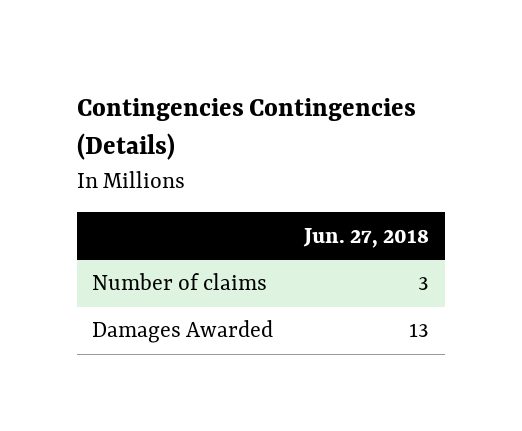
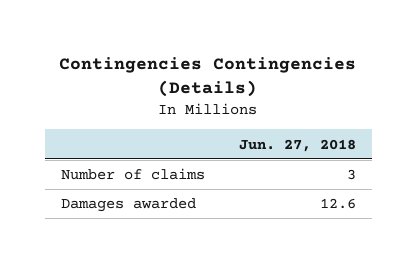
[92,320,274,344] Damages Awarded -> [61,198,197,213] Damages awarded
[409,323,430,338] 13 -> [319,198,356,210] 12.6

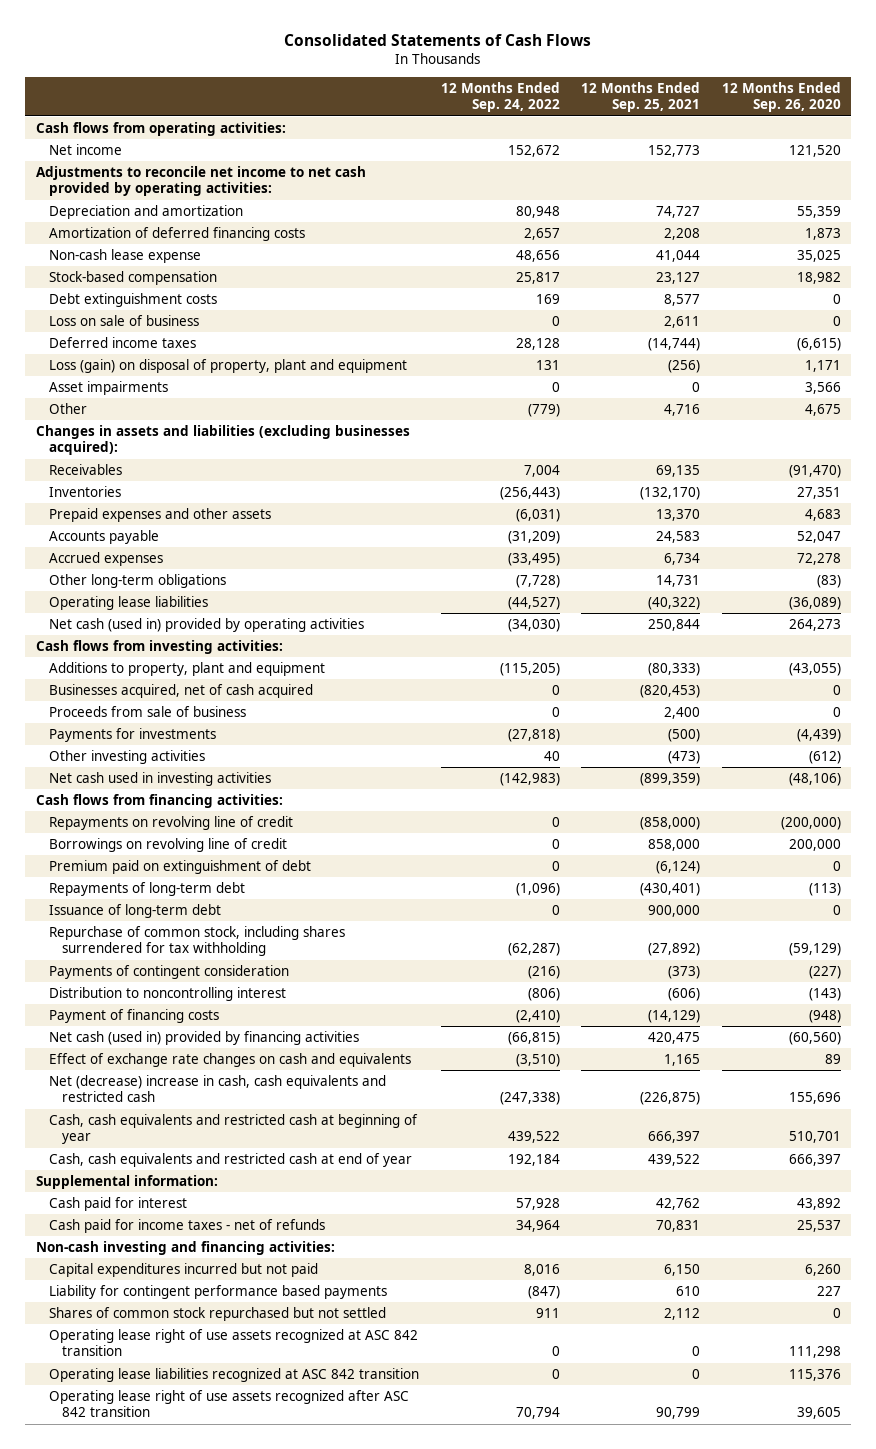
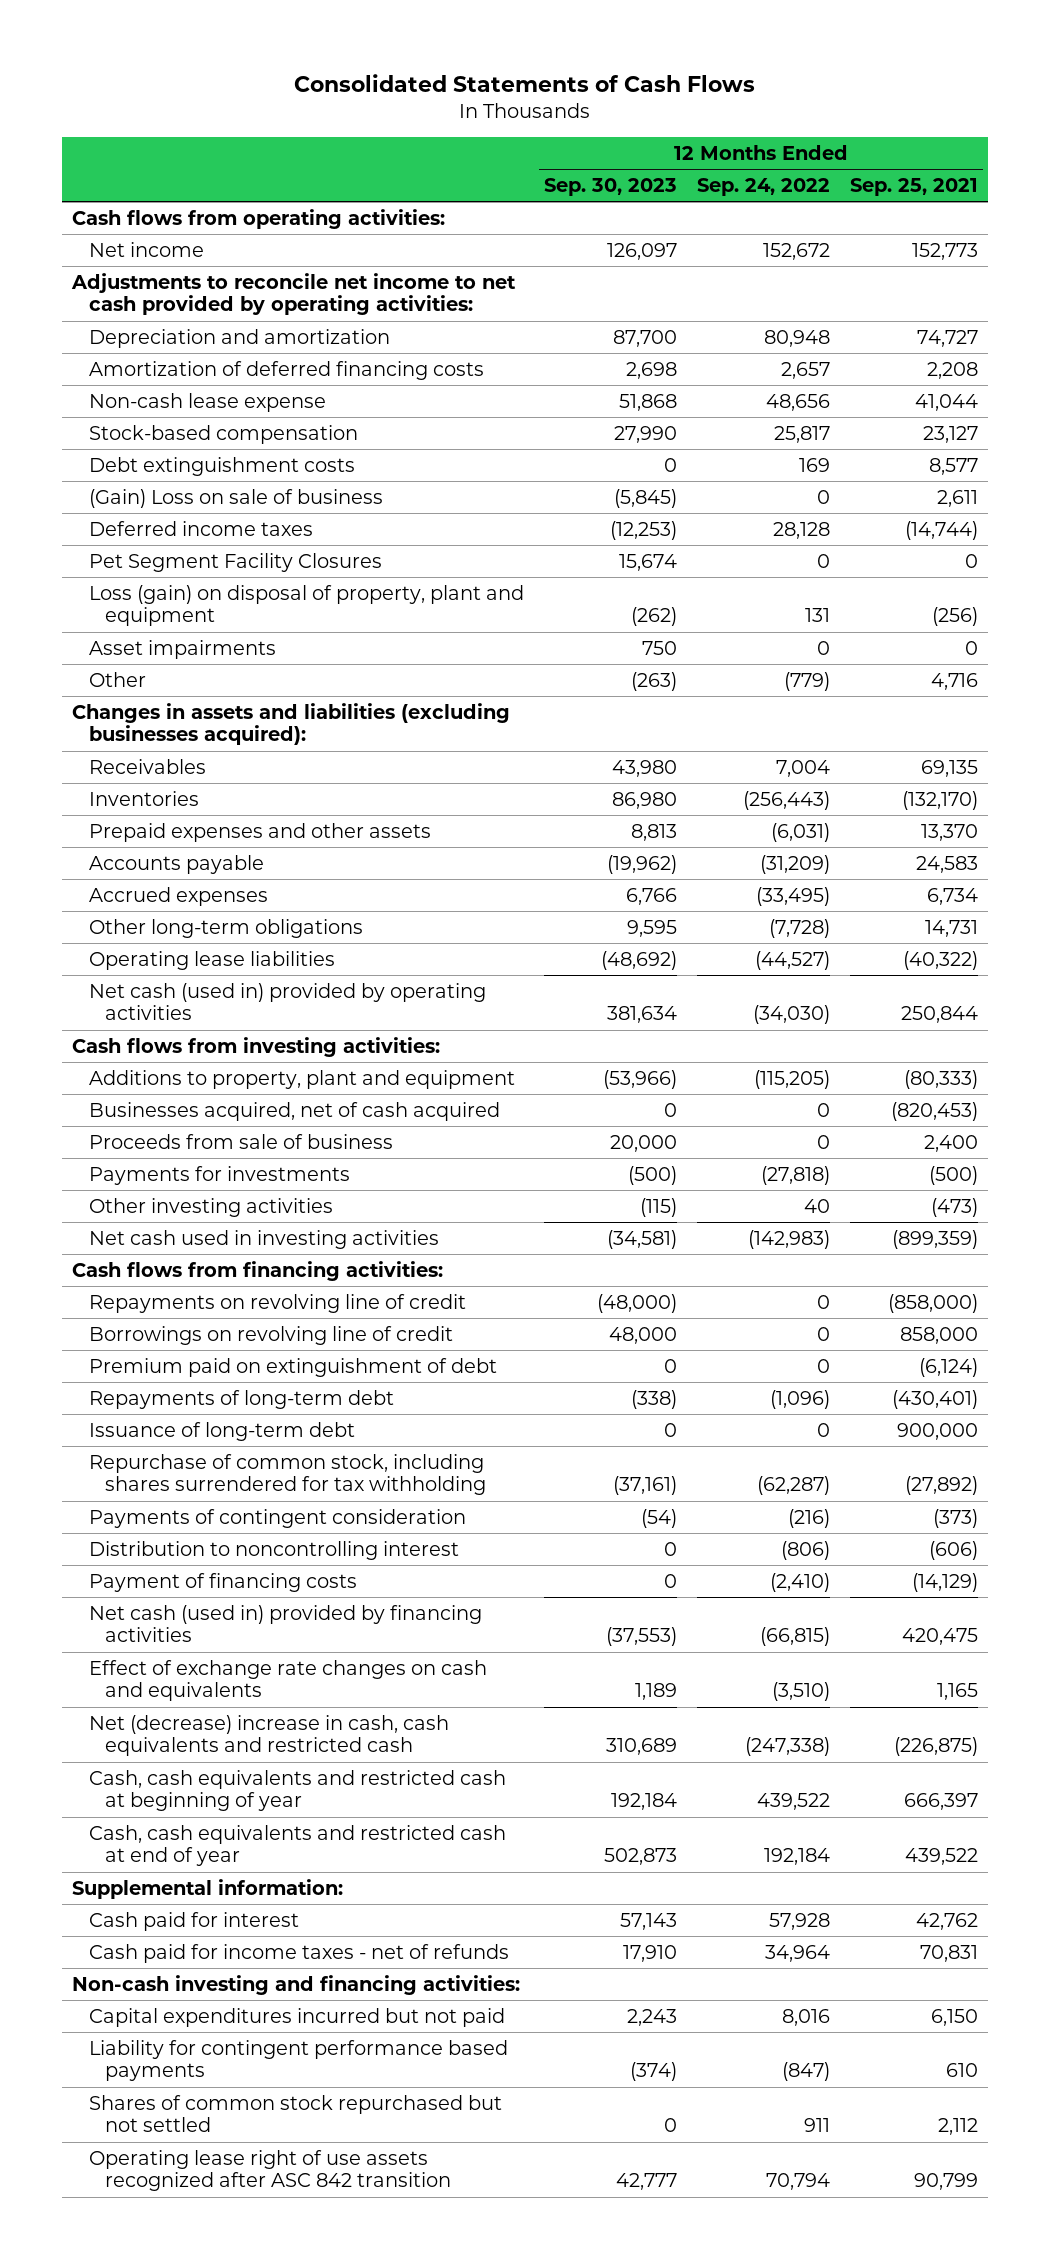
[721,81,841,113] 12 Months Ended Sep. 26, 2020 -> none
none -> [543,177,677,196] Sep. 30, 2023
[49,314,200,326] Loss on sale of business -> [88,488,383,508] (Gain) Loss on sale of business
none -> [88,552,382,572] Pet Segment Facility Closures
[49,1328,419,1357] Operating lease right of use assets recognized at ASC 842 transition -> none
[49,1367,420,1382] Operating lease liabilities recognized at ASC 842 transition -> none

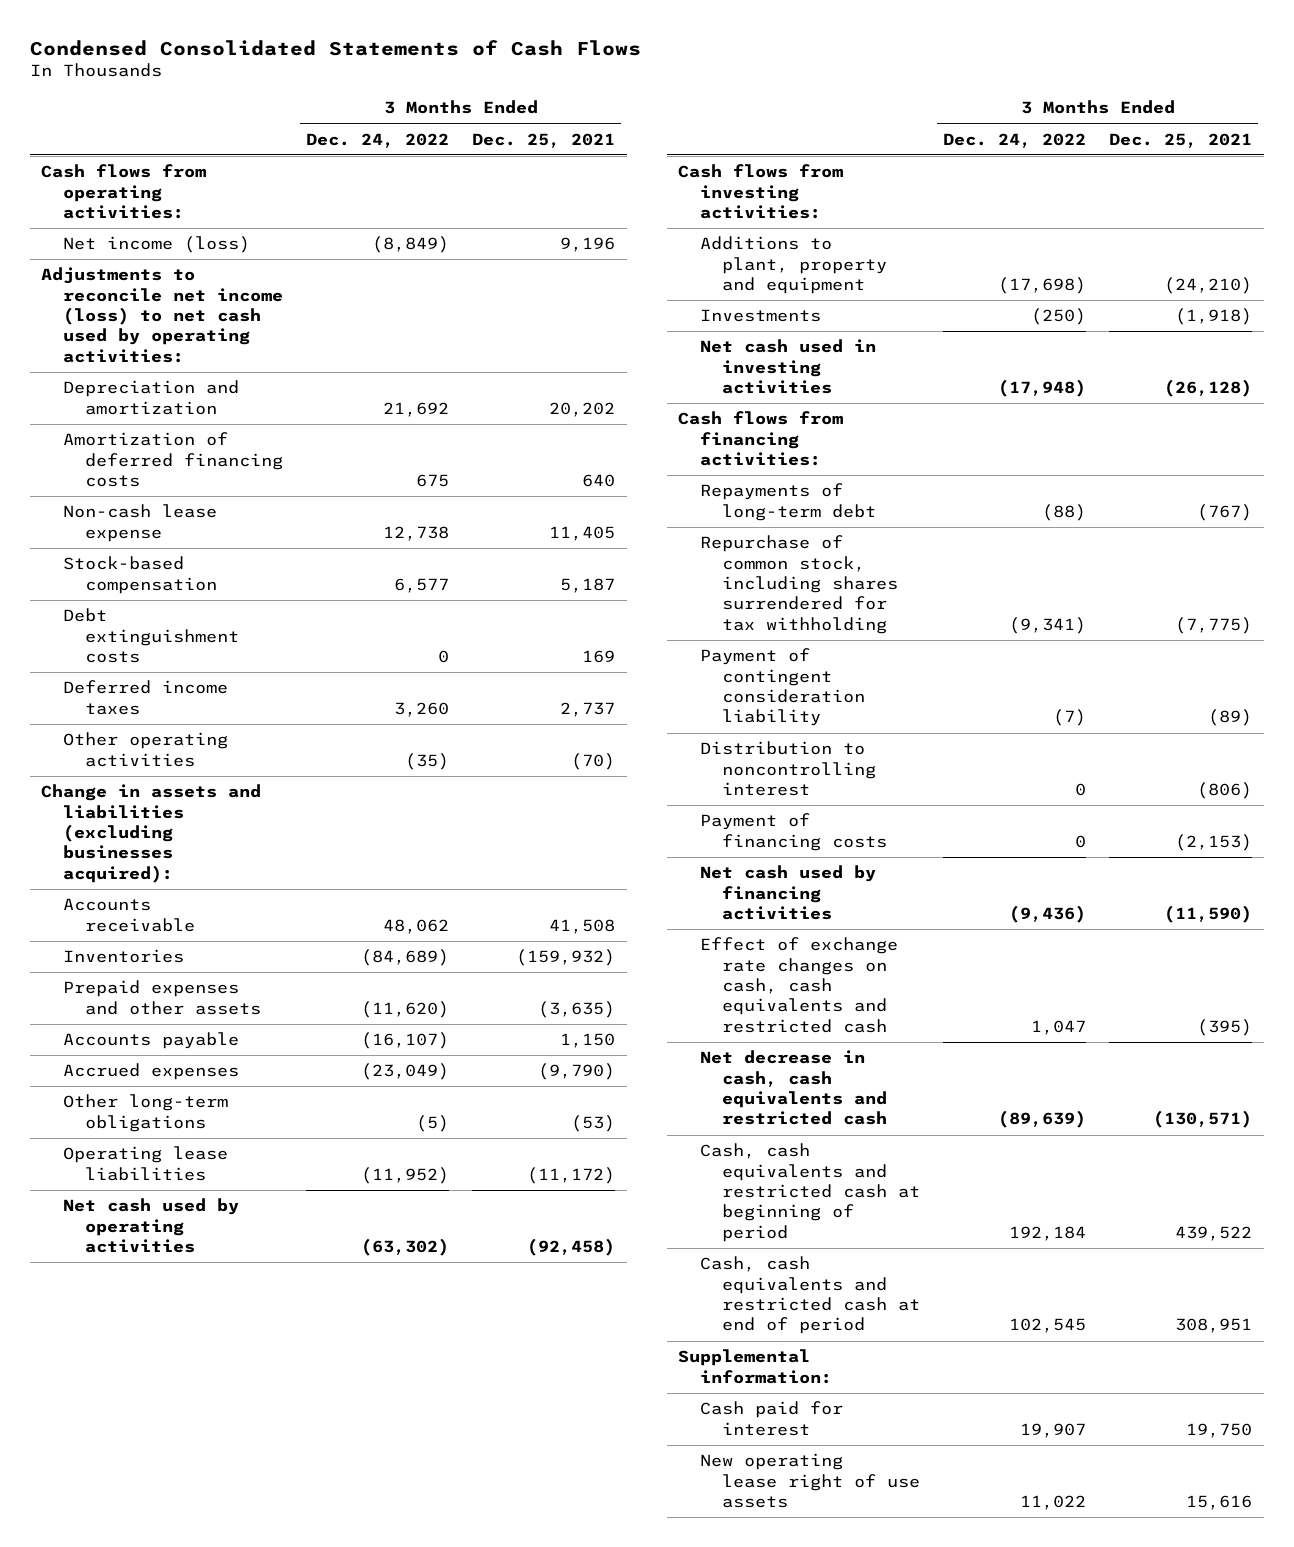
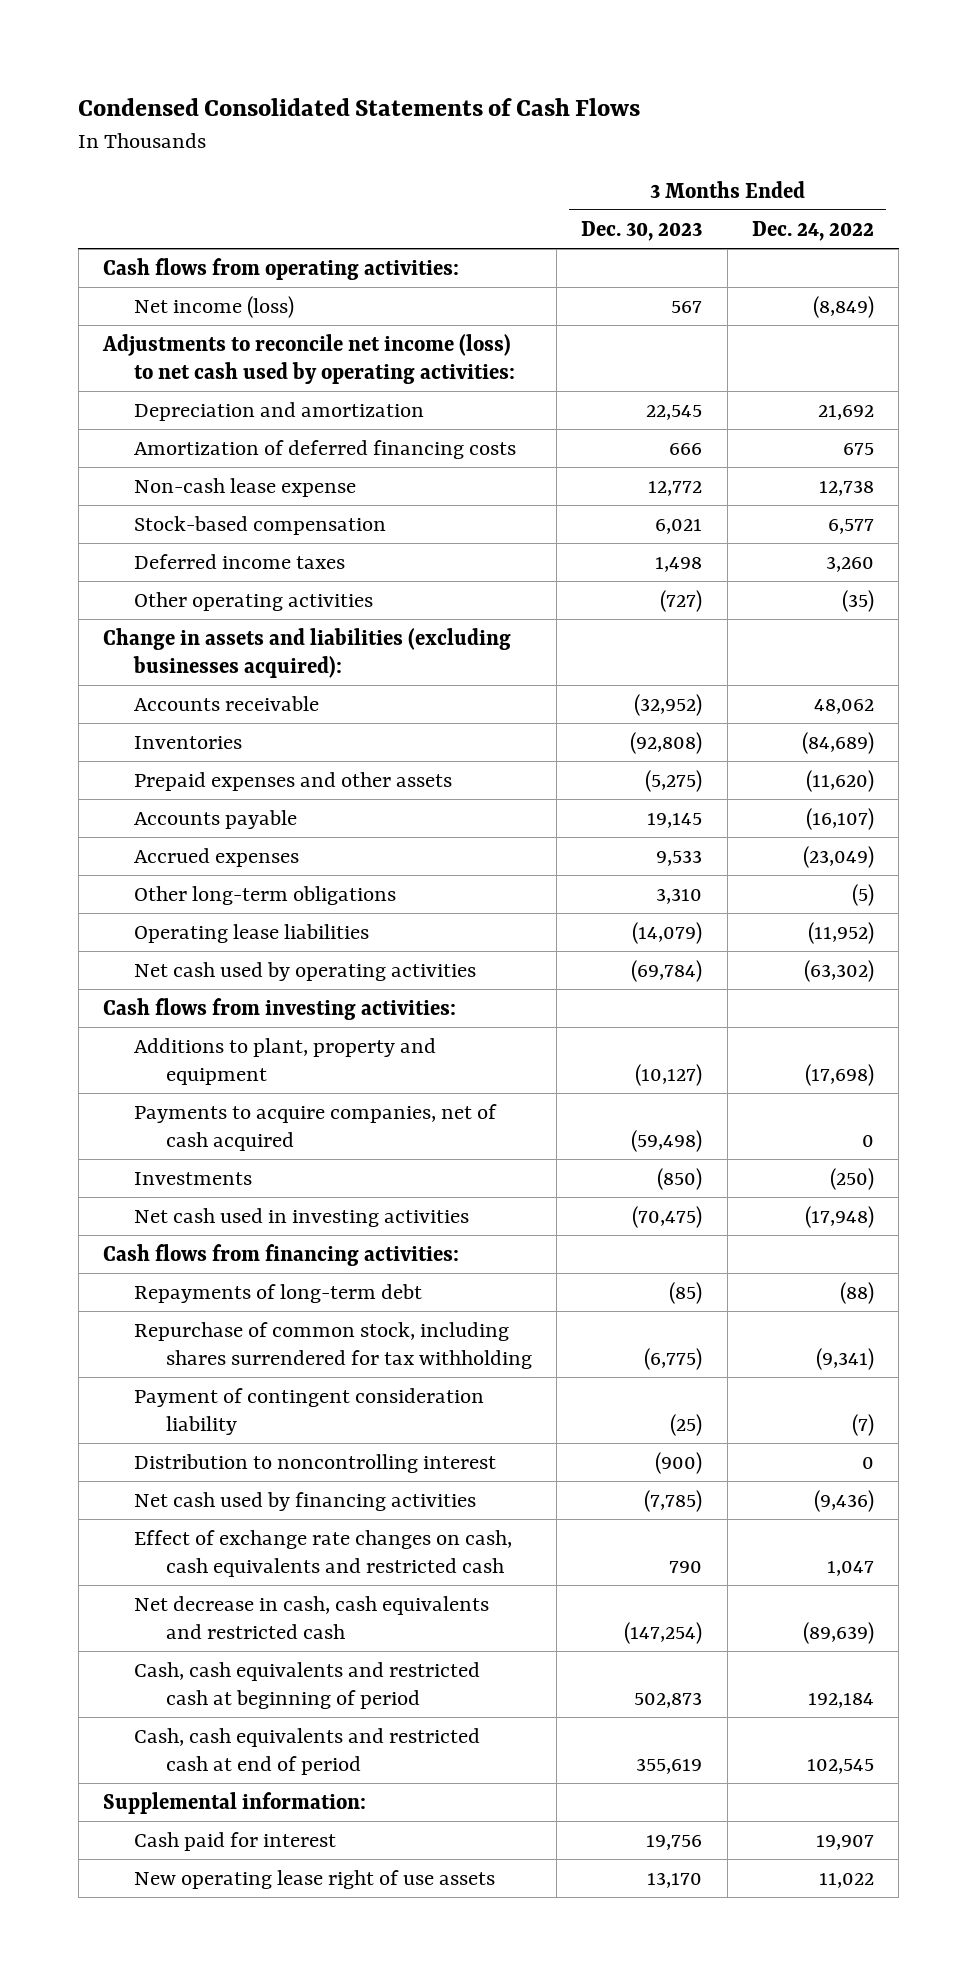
[472,132,616,148] Dec. 25, 2021 -> none
none -> [581,220,703,241] Dec. 30, 2023
[63,608,239,664] Debt extinguishment costs -> none
none -> [134,1103,498,1152] Payments to acquire companies, net of cash acquired
[700,813,887,851] Payment of financing costs -> none

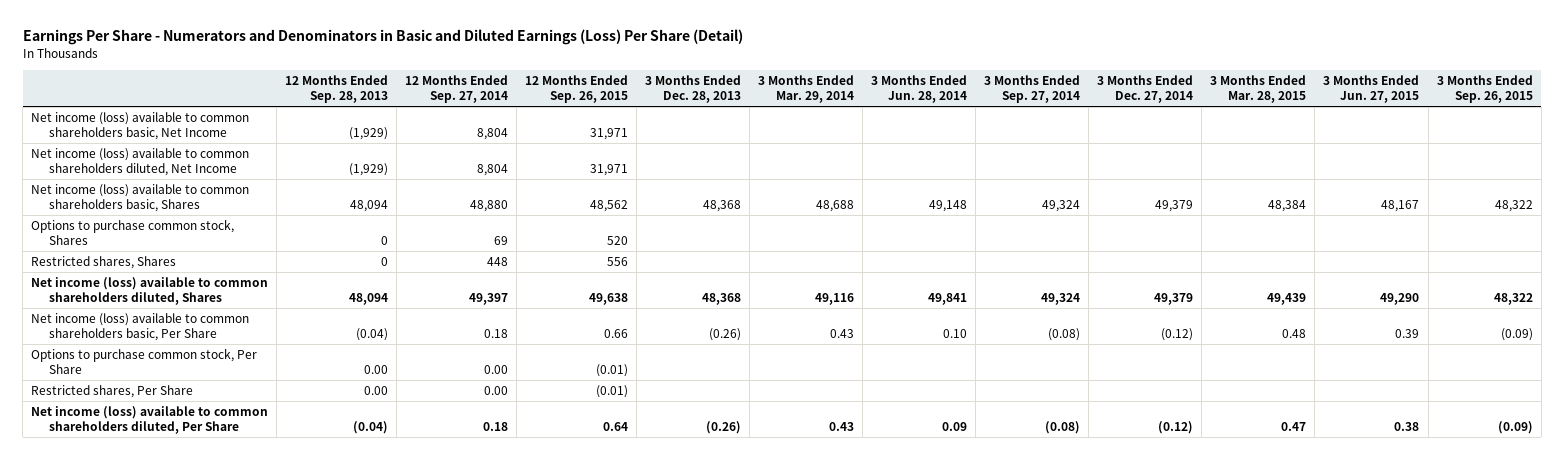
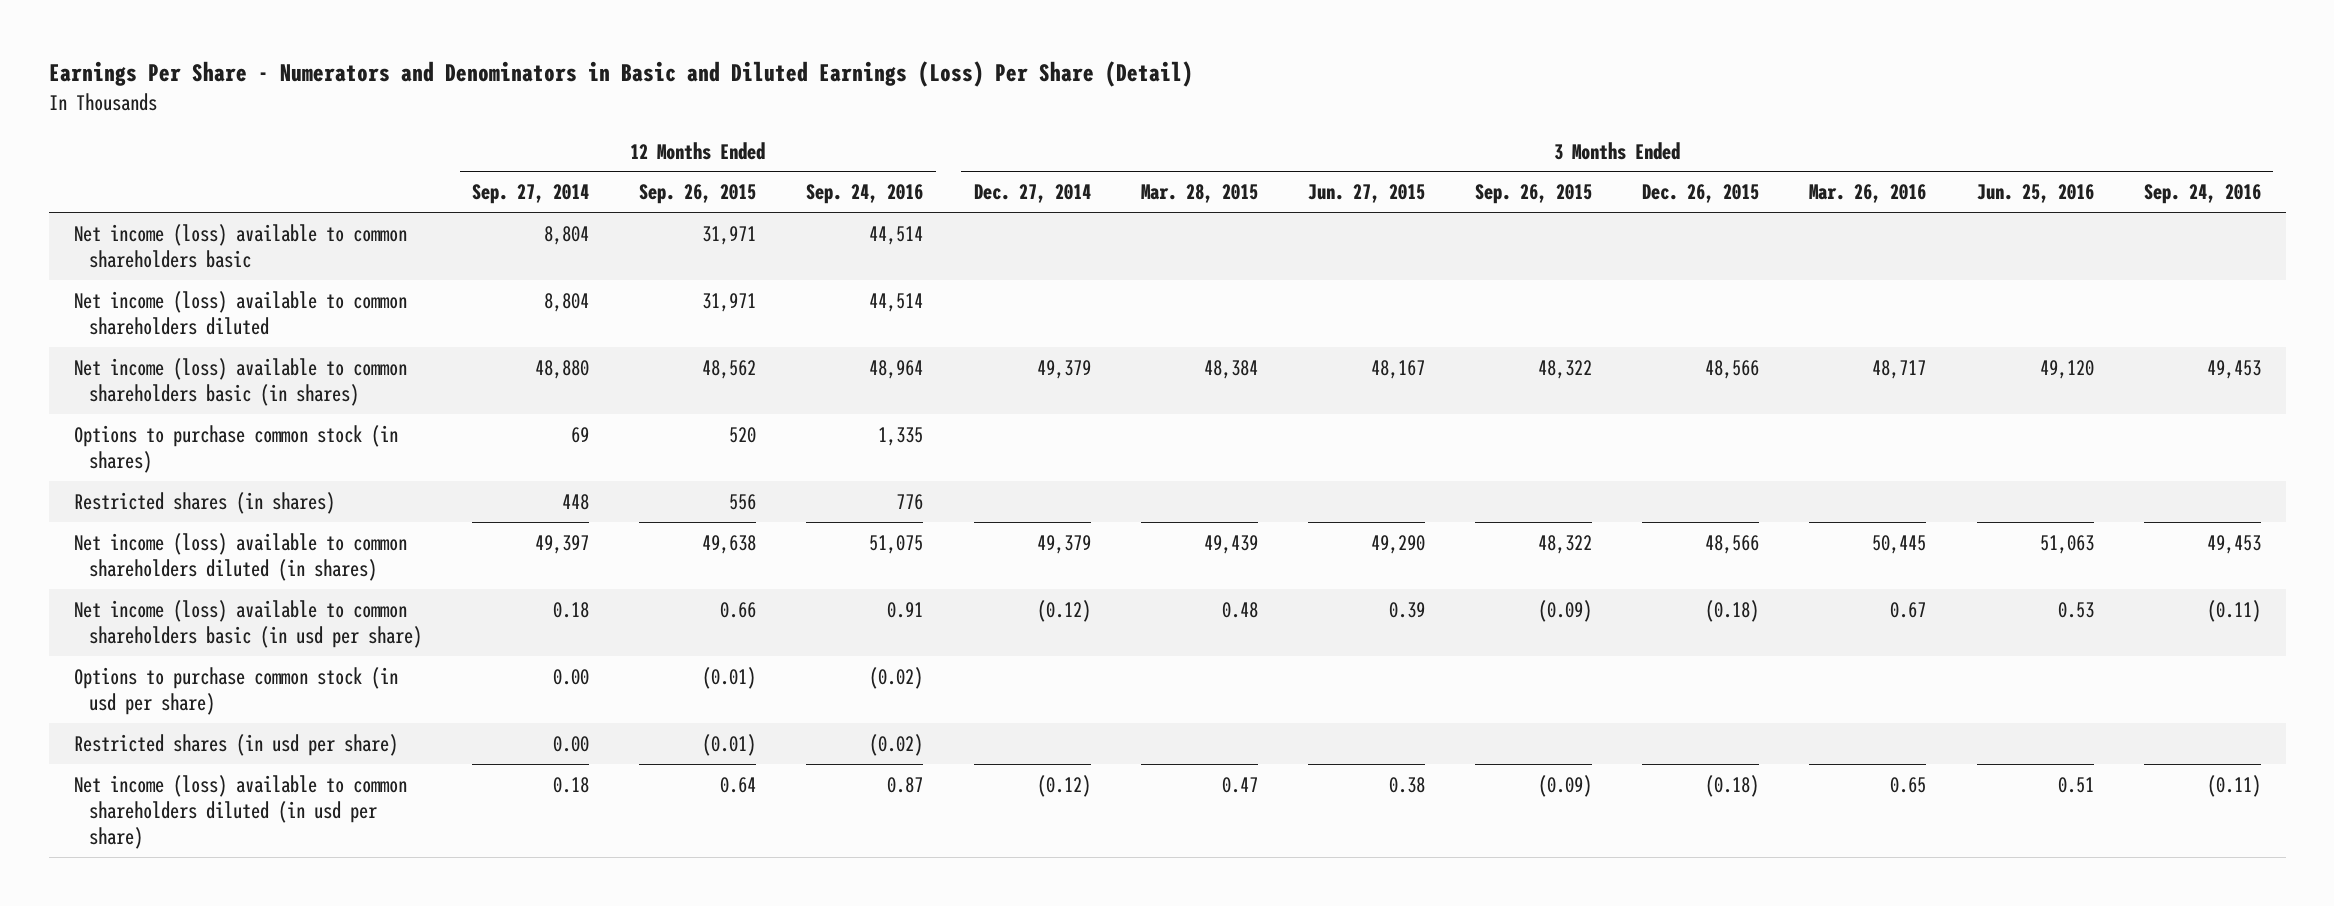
[285,75,389,104] 12 Months Ended Sep. 28, 2013 -> none
[645,75,742,104] 3 Months Ended Dec. 28, 2013 -> none
[758,75,855,104] 3 Months Ended Mar. 29, 2014 -> none
[871,75,968,104] 3 Months Ended Jun. 28, 2014 -> none
[984,75,1081,104] 3 Months Ended Sep. 27, 2014 -> none
none -> [806,184,924,205] Sep. 24, 2016
none -> [1642,184,1760,204] Dec. 26, 2015
none -> [1809,184,1927,204] Mar. 26, 2016
none -> [1976,184,2094,204] Jun. 25, 2016
none -> [2143,184,2261,205] Sep. 24, 2016
[31,112,250,141] Net income (loss) available to common shareholders basic, Net Income -> [73,223,407,268] Net income (loss) available to common shareholders basic
[31,148,250,177] Net income (loss) available to common shareholders diluted, Net Income -> [73,290,407,335] Net income (loss) available to common shareholders diluted
[31,184,250,213] Net income (loss) available to common shareholders basic, Shares -> [73,357,407,406] Net income (loss) available to common shareholders basic (in shares)
[31,219,235,246] Options to purchase common stock, Shares -> [73,424,398,473] Options to purchase common stock (in shares)
[31,256,177,270] Restricted shares, Shares -> [73,491,335,514] Restricted shares (in shares)
[31,277,269,306] Net income (loss) available to common shareholders diluted, Shares -> [73,532,407,581] Net income (loss) available to common shareholders diluted (in shares)
[31,313,250,342] Net income (loss) available to common shareholders basic, Per Share -> [73,599,422,648] Net income (loss) available to common shareholders basic (in usd per share)
[31,348,258,375] Options to purchase common stock, Per Share -> [73,666,398,715] Options to purchase common stock (in usd per share)
[31,385,194,399] Restricted shares, Per Share -> [73,733,398,756] Restricted shares (in usd per share)
[31,406,269,435] Net income (loss) available to common shareholders diluted, Per Share -> [73,774,407,850] Net income (loss) available to common shareholders diluted (in usd per share)

